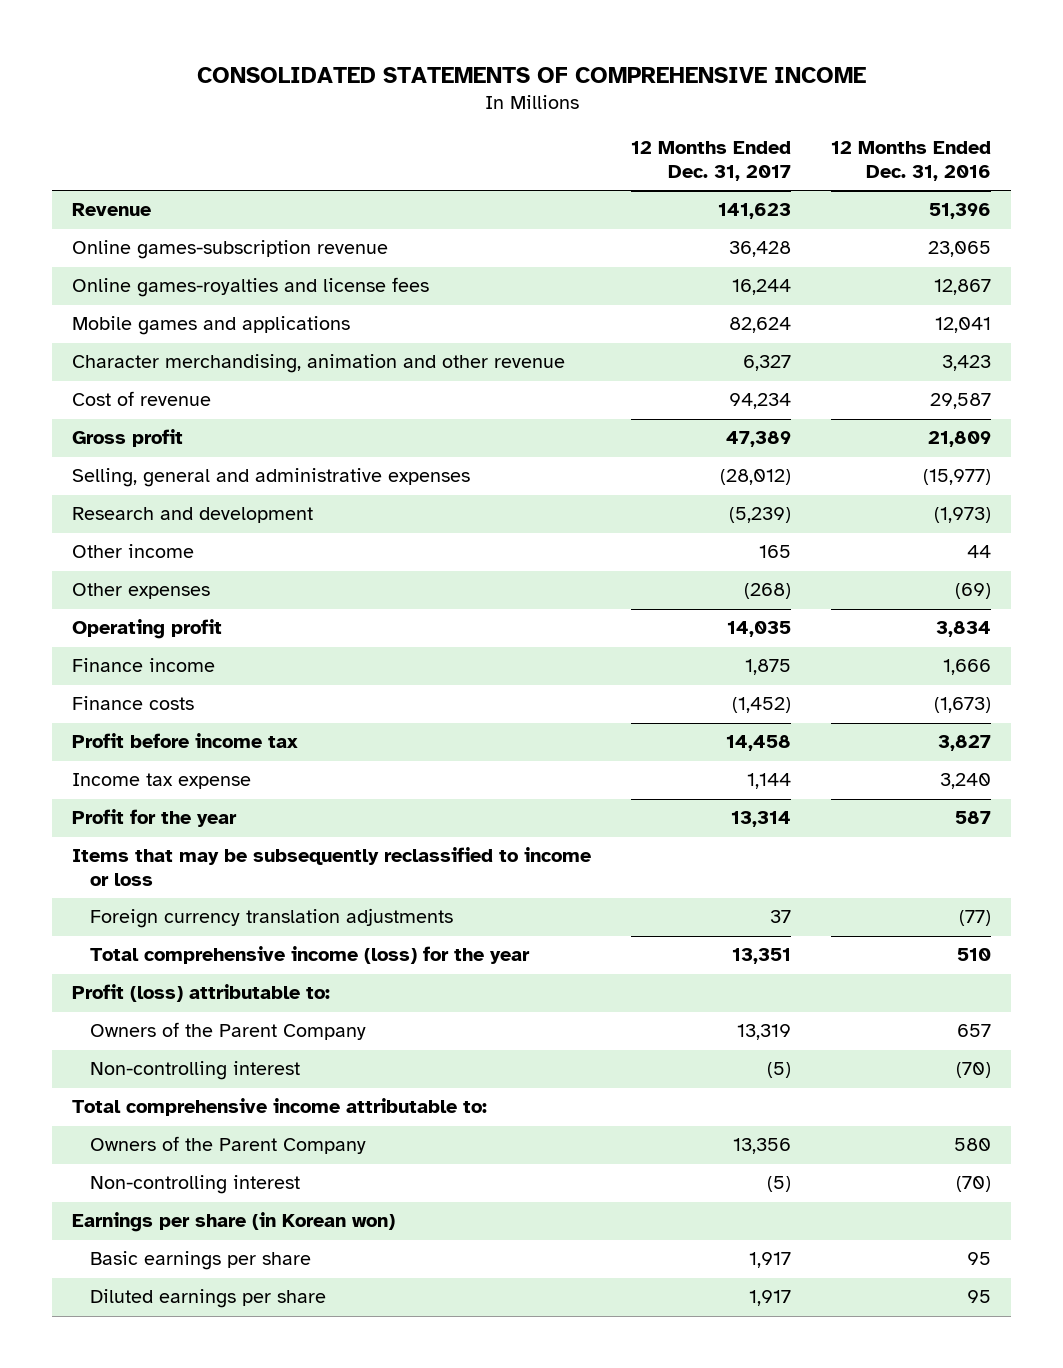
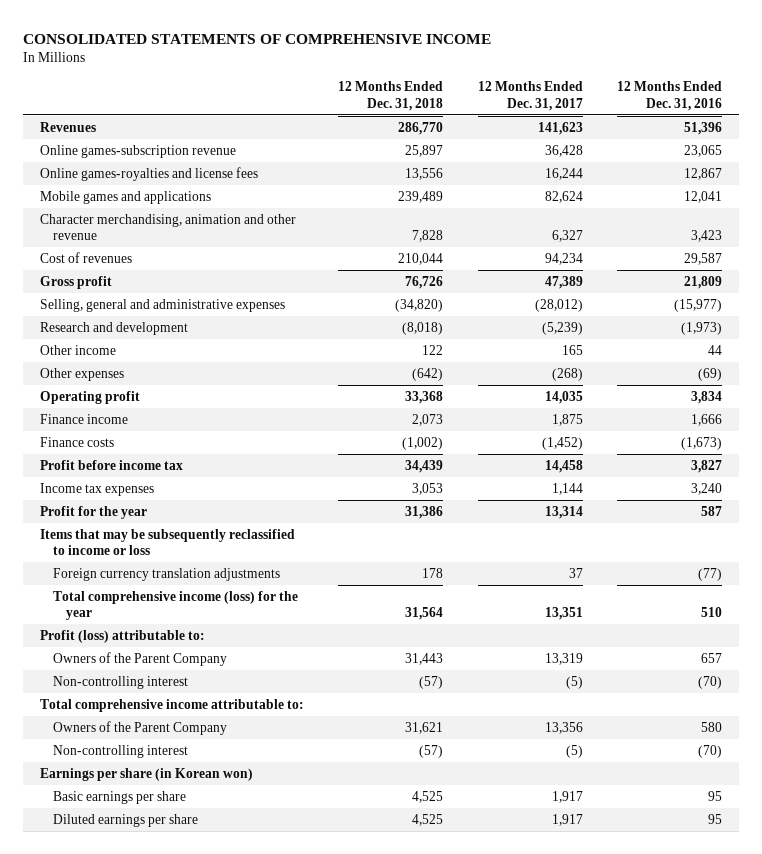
none -> [338,81,444,111] 12 Months Ended Dec. 31, 2018
[72,203,152,217] Revenue -> [40,121,97,132] Revenues
[72,391,212,407] Cost of revenue -> [40,251,133,263] Cost of revenues
[72,773,252,790] Income tax expense -> [40,482,155,496] Income tax expenses

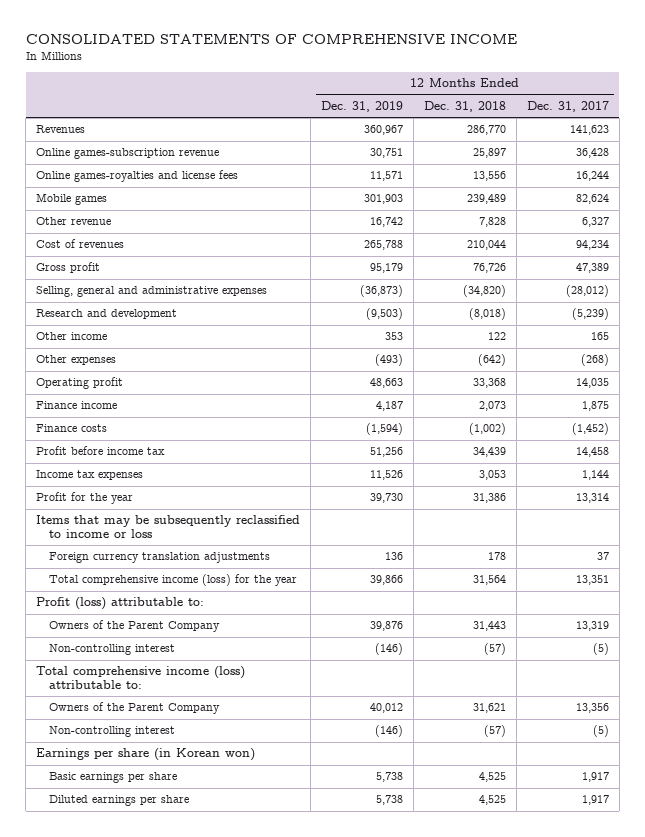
[617,81,723,111] 12 Months Ended Dec. 31, 2016 -> none
none -> [321,100,404,112] Dec. 31, 2019
[40,190,212,204] Mobile games and applications -> [36,193,108,206] Mobile games
[40,213,297,241] Character merchandising, animation and other revenue -> [36,217,112,226] Other revenue
[40,698,305,712] Total comprehensive income attributable to: -> [36,666,246,689] Total comprehensive income (loss) attributable to:

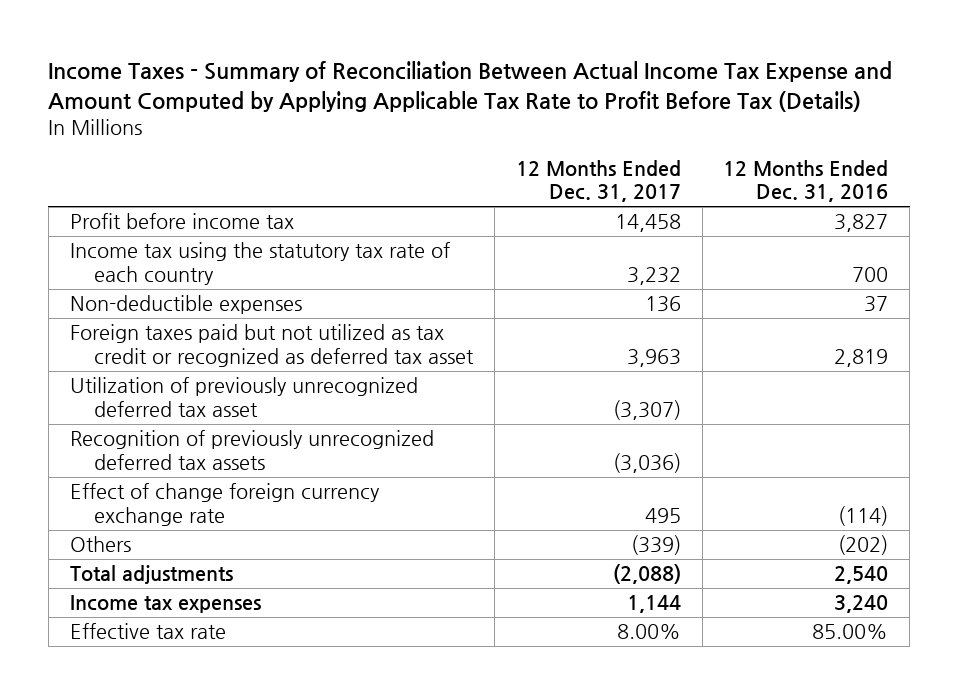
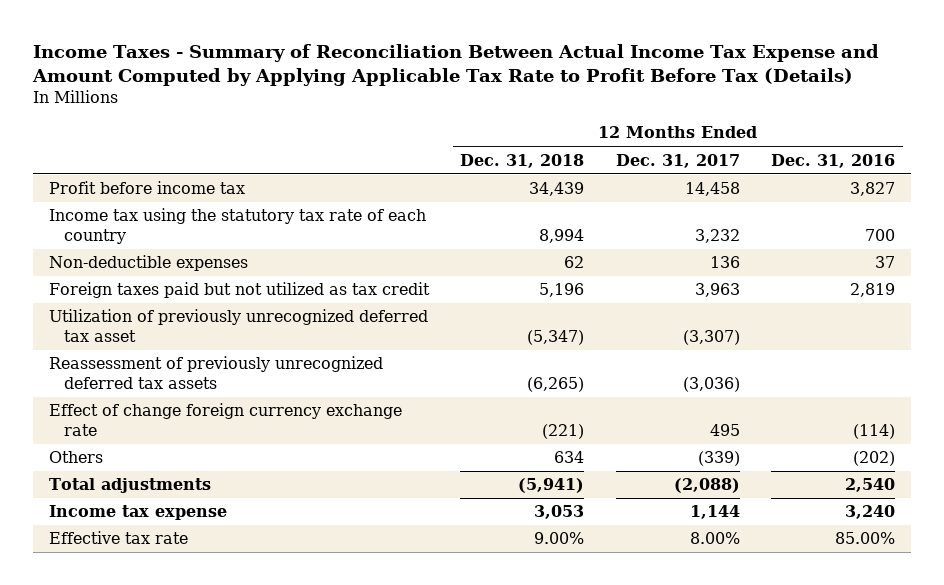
none -> [460,153,585,168] Dec. 31, 2018
[69,324,475,368] Foreign taxes paid but not utilized as tax credit or recognized as deferred tax asset -> [48,282,430,299] Foreign taxes paid but not utilized as tax credit
[69,430,434,471] Recognition of previously unrecognized deferred tax assets -> [48,356,383,389] Reassessment of previously unrecognized deferred tax assets
[69,595,261,614] Income tax expenses -> [48,505,227,521] Income tax expense

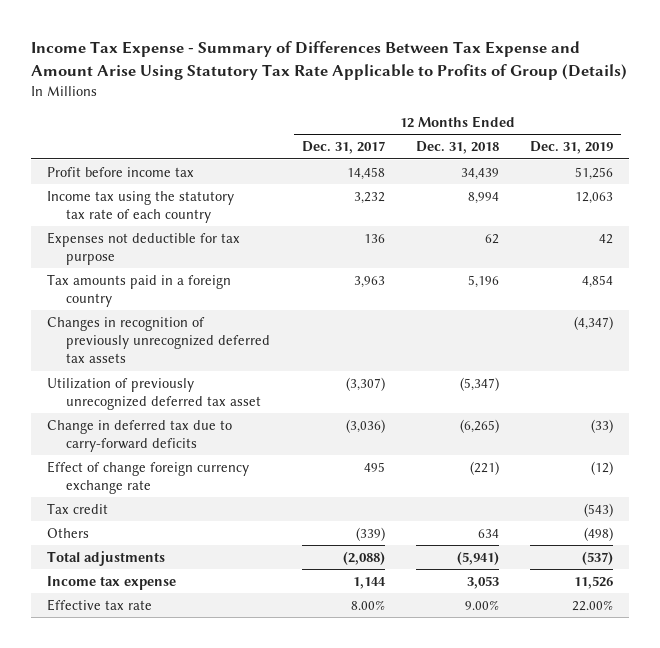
[32,43,880,87] Income Taxes - Summary of Reconciliation Between Actual Income Tax Expense and Amount Computed by Applying Applicable Tax Rate to Profit Before Tax (Details) -> [30,41,627,81] Income Tax Expense - Summary of Differences Between Tax Expense and Amount Arise Using Statutory Tax Rate Applicable to Profits of Group (Details)
[771,153,896,168] Dec. 31, 2016 -> none
none -> [530,141,614,155] Dec. 31, 2019
[48,255,248,272] Non-deductible expenses -> [46,231,240,265] Expenses not deductible for tax purpose
[48,282,430,299] Foreign taxes paid but not utilized as tax credit -> [46,273,231,307] Tax amounts paid in a foreign country
none -> [46,316,271,364] Changes in recognition of previously unrecognized deferred tax assets
[48,356,383,389] Reassessment of previously unrecognized deferred tax assets -> [46,419,232,452] Change in deferred tax due to carry-forward deficits
none -> [46,502,108,514] Tax credit

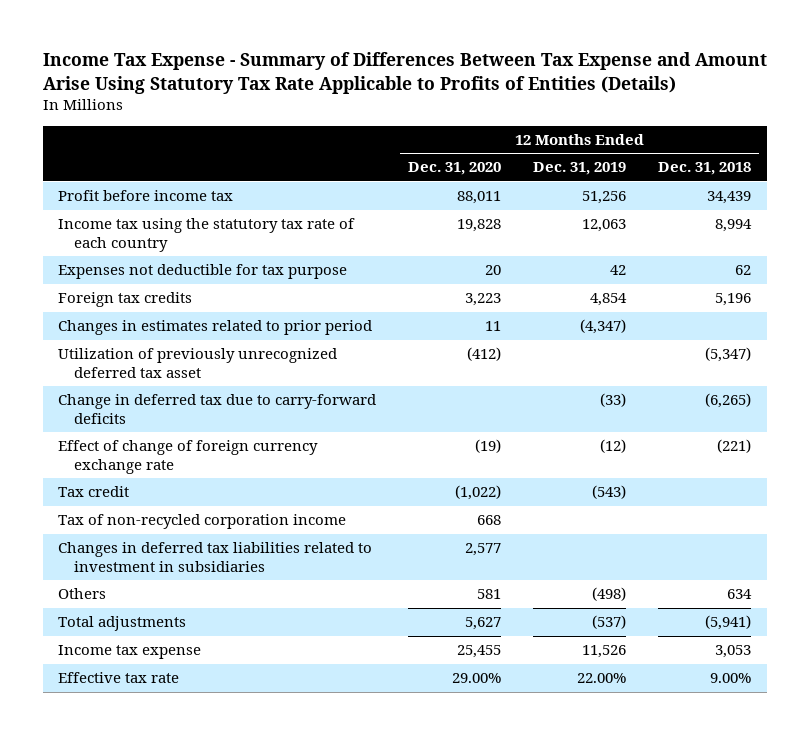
[30,41,627,81] Income Tax Expense - Summary of Differences Between Tax Expense and Amount Arise Using Statutory Tax Rate Applicable to Profits of Group (Details) -> [42,52,767,94] Income Tax Expense - Summary of Differences Between Tax Expense and Amount Arise Using Statutory Tax Rate Applicable to Profits of Entities (Details)
[301,141,385,155] Dec. 31, 2017 -> none
none -> [408,162,502,176] Dec. 31, 2020
[46,273,231,307] Tax amounts paid in a foreign country -> [58,292,193,308] Foreign tax credits
[46,316,271,364] Changes in recognition of previously unrecognized deferred tax assets -> [58,320,373,336] Changes in estimates related to prior period
[46,460,249,494] Effect of change foreign currency exchange rate -> [58,440,319,474] Effect of change of foreign currency exchange rate
none -> [58,514,347,530] Tax of non-recycled corporation income
none -> [58,542,373,572] Changes in deferred tax liabilities related to investment in subsidiaries

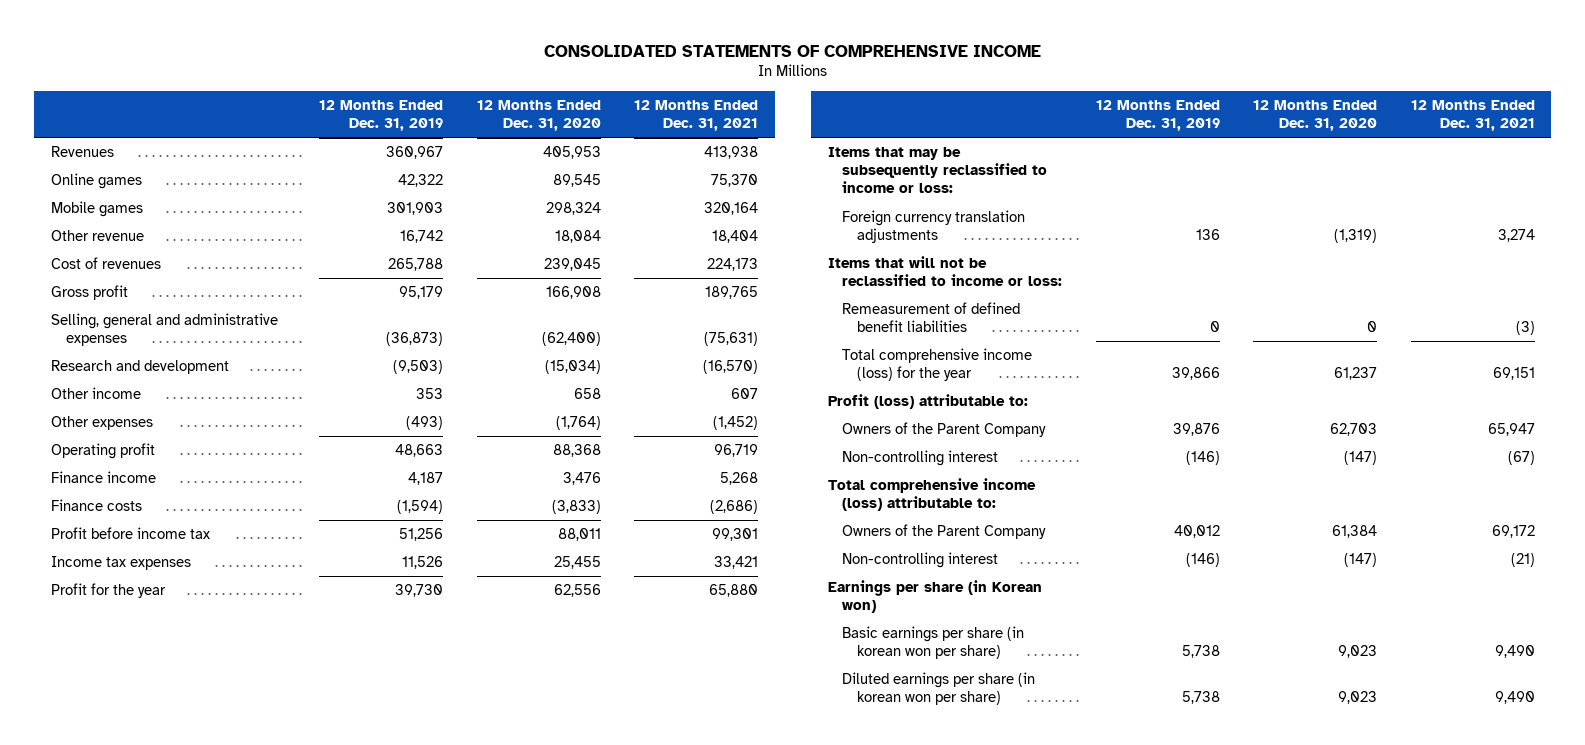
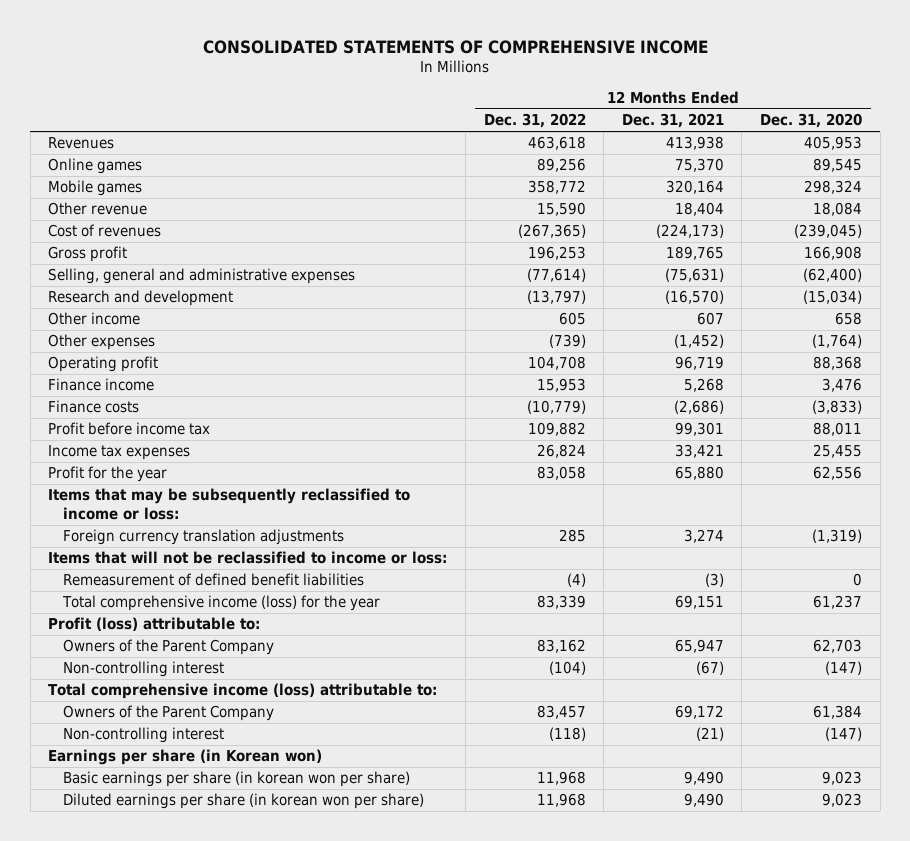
[319,99,444,131] 12 Months Ended Dec. 31, 2019 -> none
none -> [483,113,586,129] Dec. 31, 2022
[543,258,601,272] 239,045 -> [794,224,863,239] (239,045)
[706,258,758,272] 224,173 -> [655,224,724,239] (224,173)

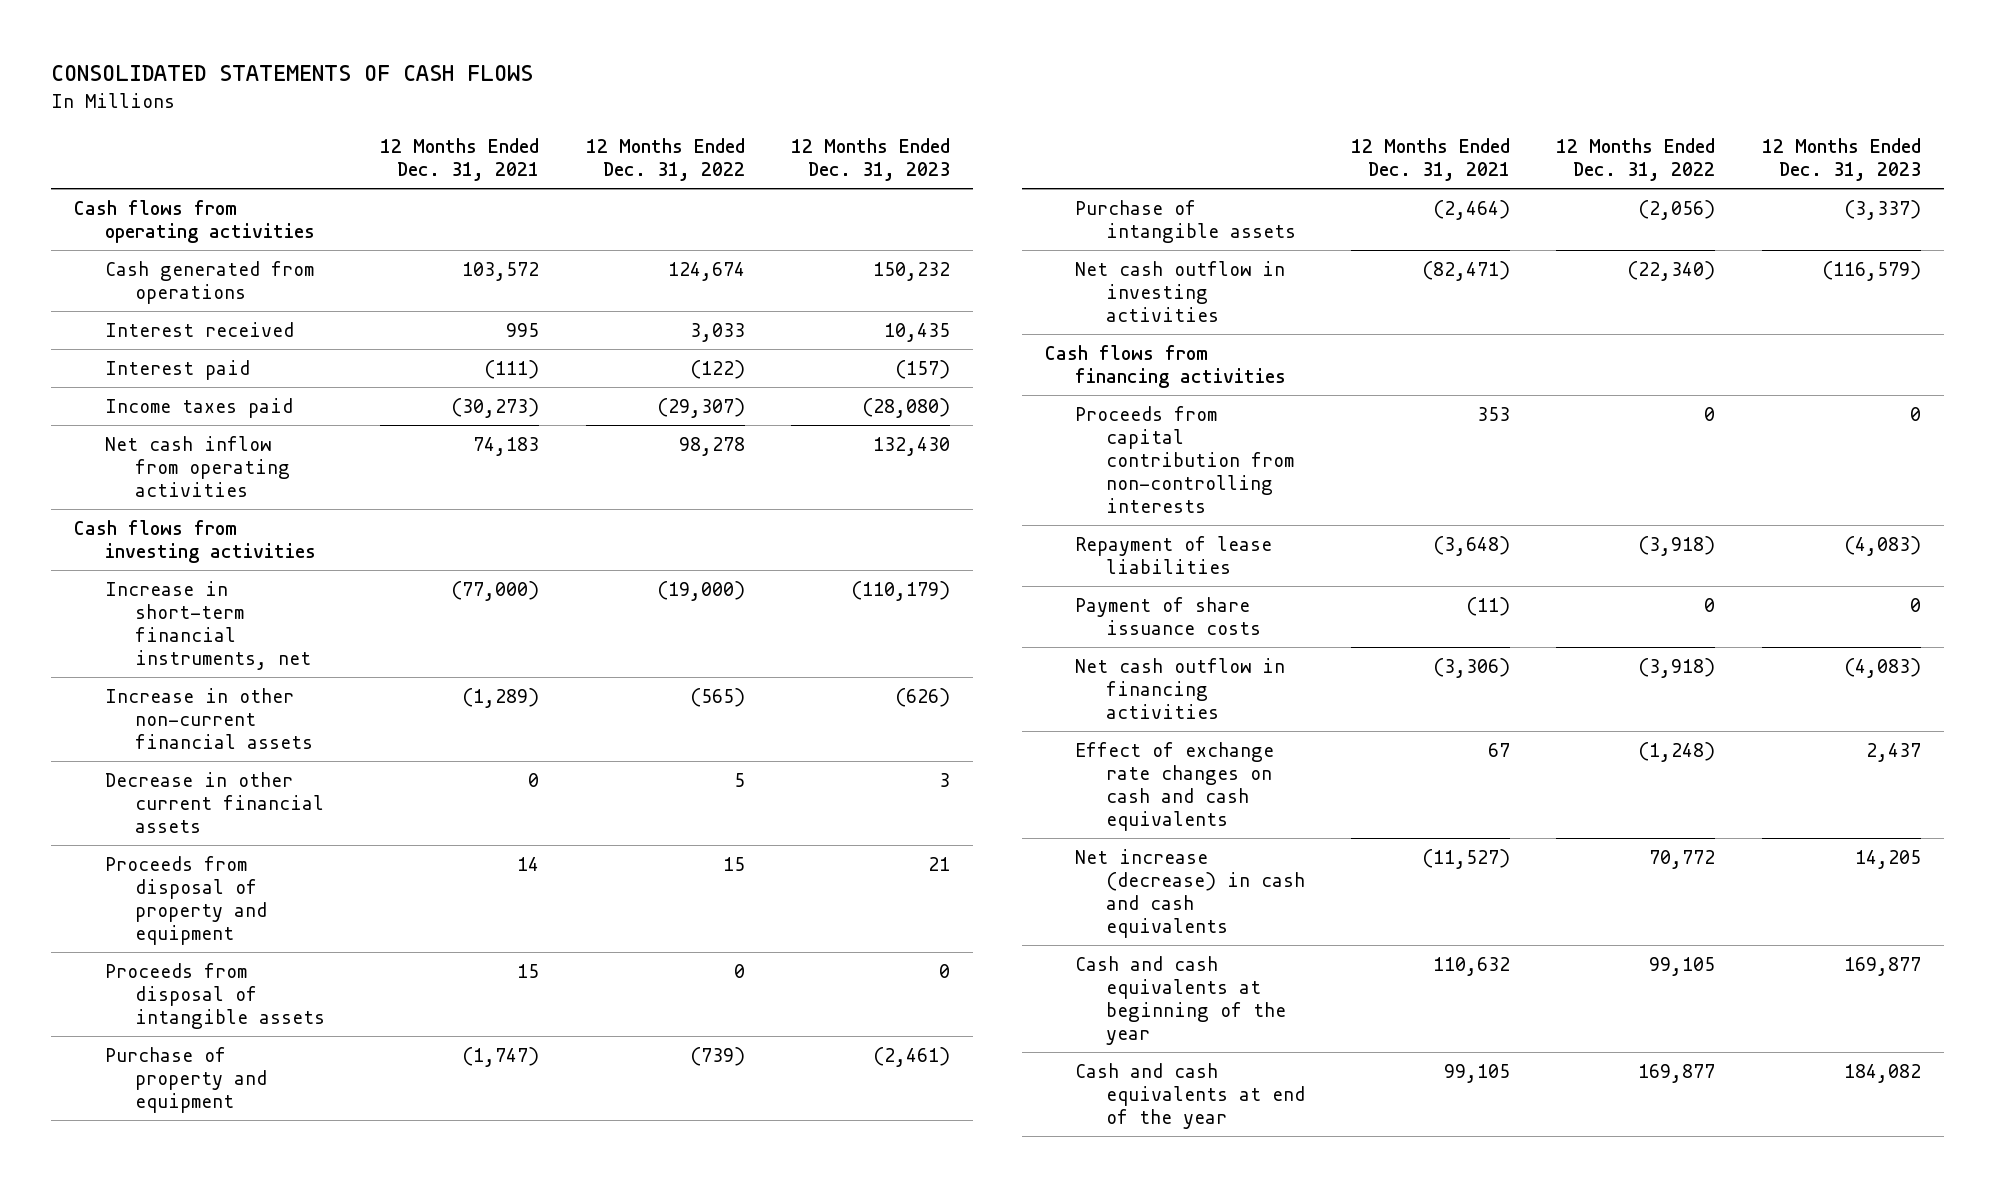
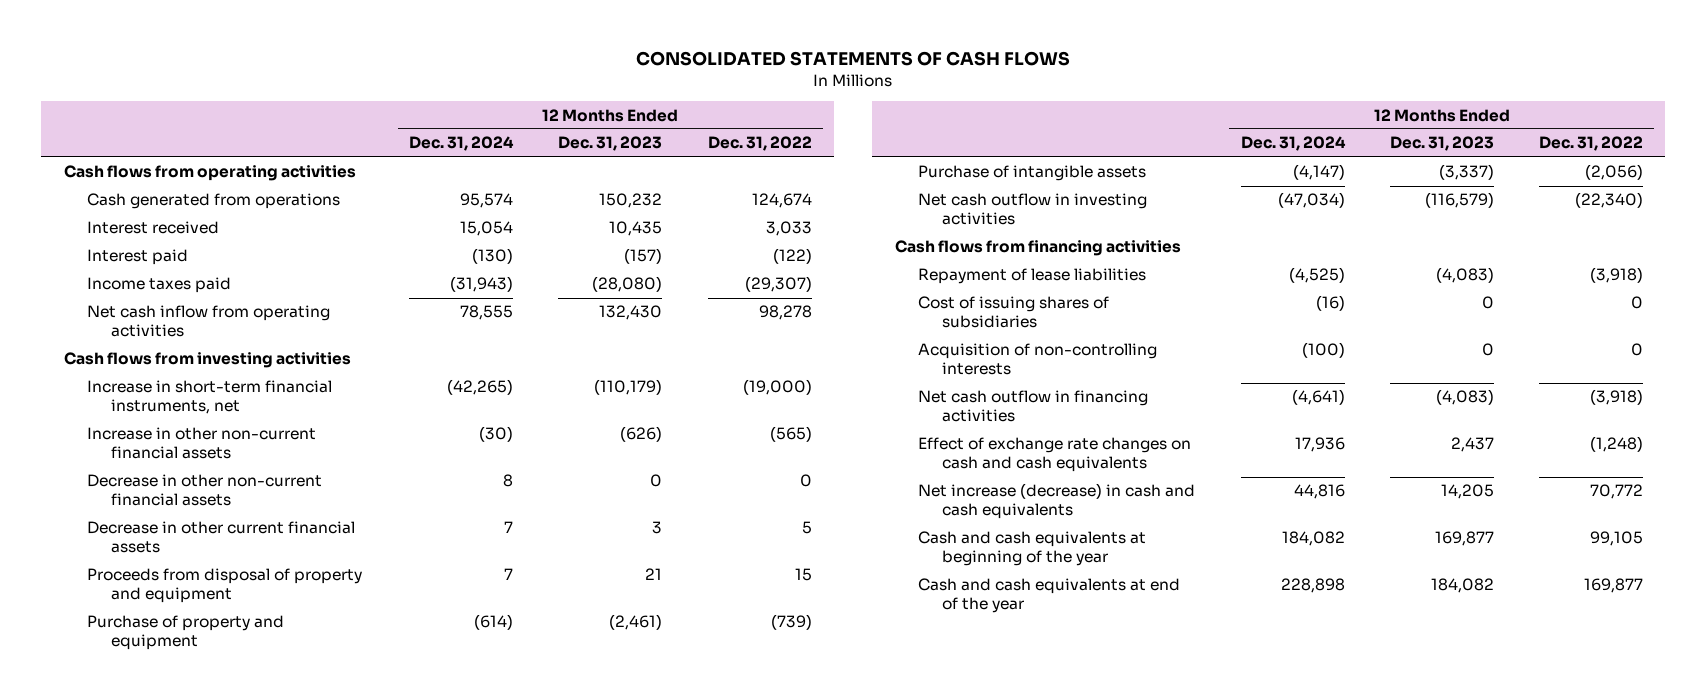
[380,137,540,181] 12 Months Ended Dec. 31, 2021 -> none
none -> [409,136,515,152] Dec. 31, 2024
none -> [87,474,323,507] Decrease in other non-current financial assets
[104,962,325,1029] Proceeds from disposal of intangible assets -> none
[1075,405,1294,513] Proceeds from capital contribution from non-controlling interests -> none
[1075,596,1261,635] Payment of share issuance costs -> [918,296,1110,329] Cost of issuing shares of subsidiaries
none -> [918,343,1158,376] Acquisition of non-controlling interests

